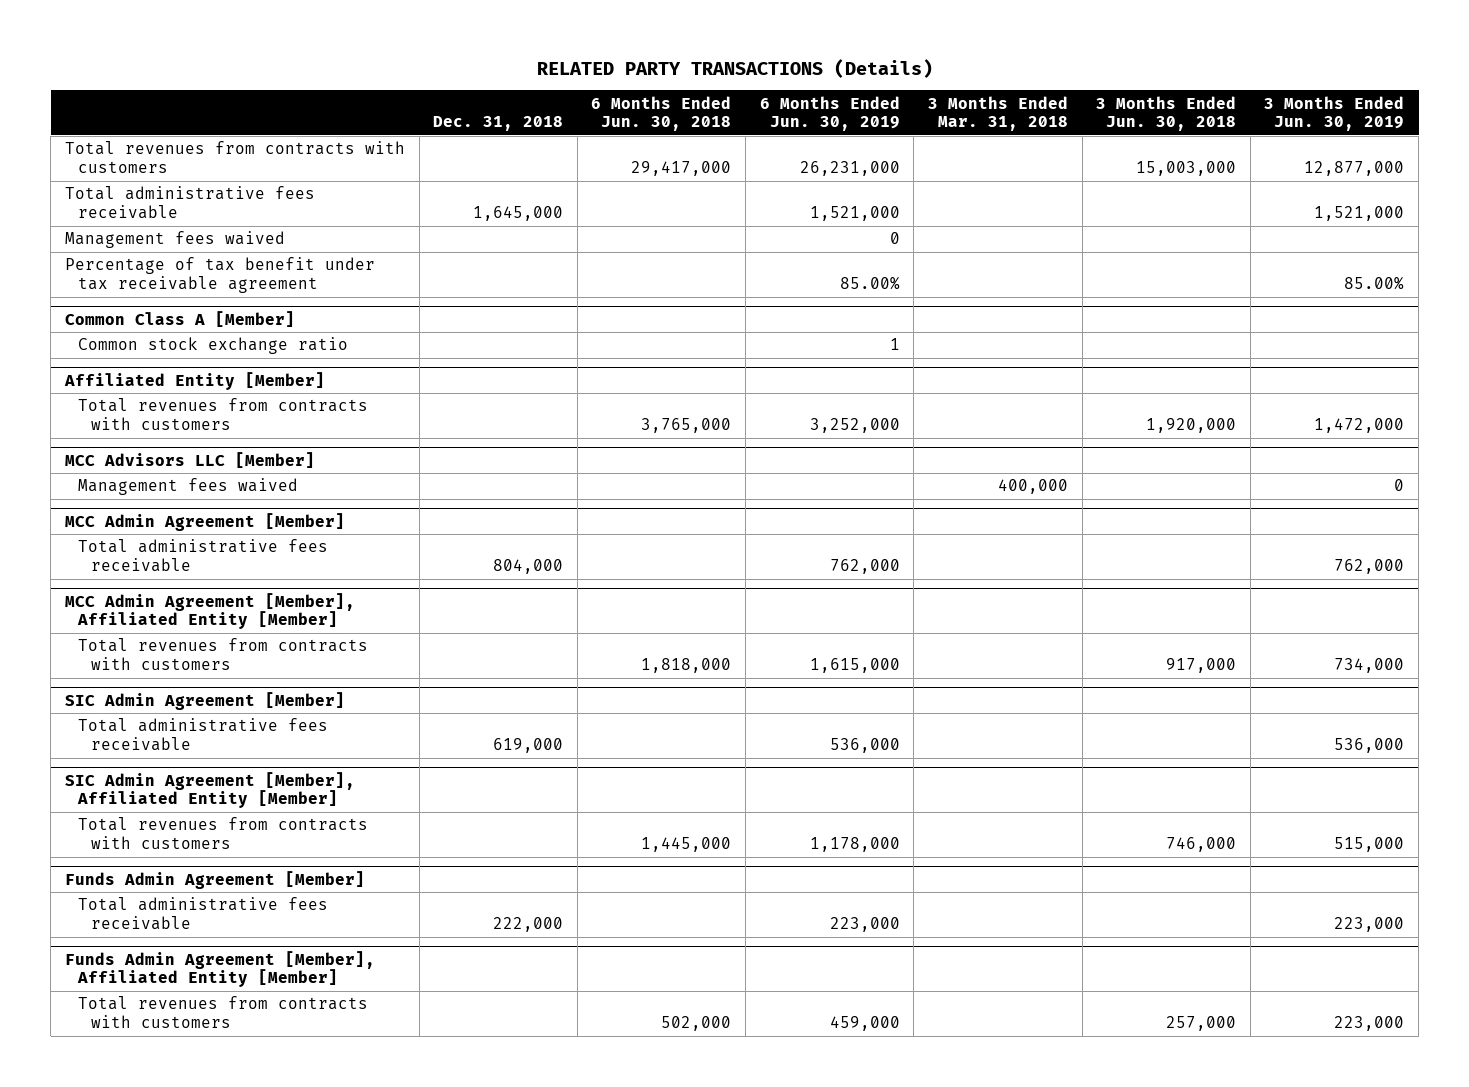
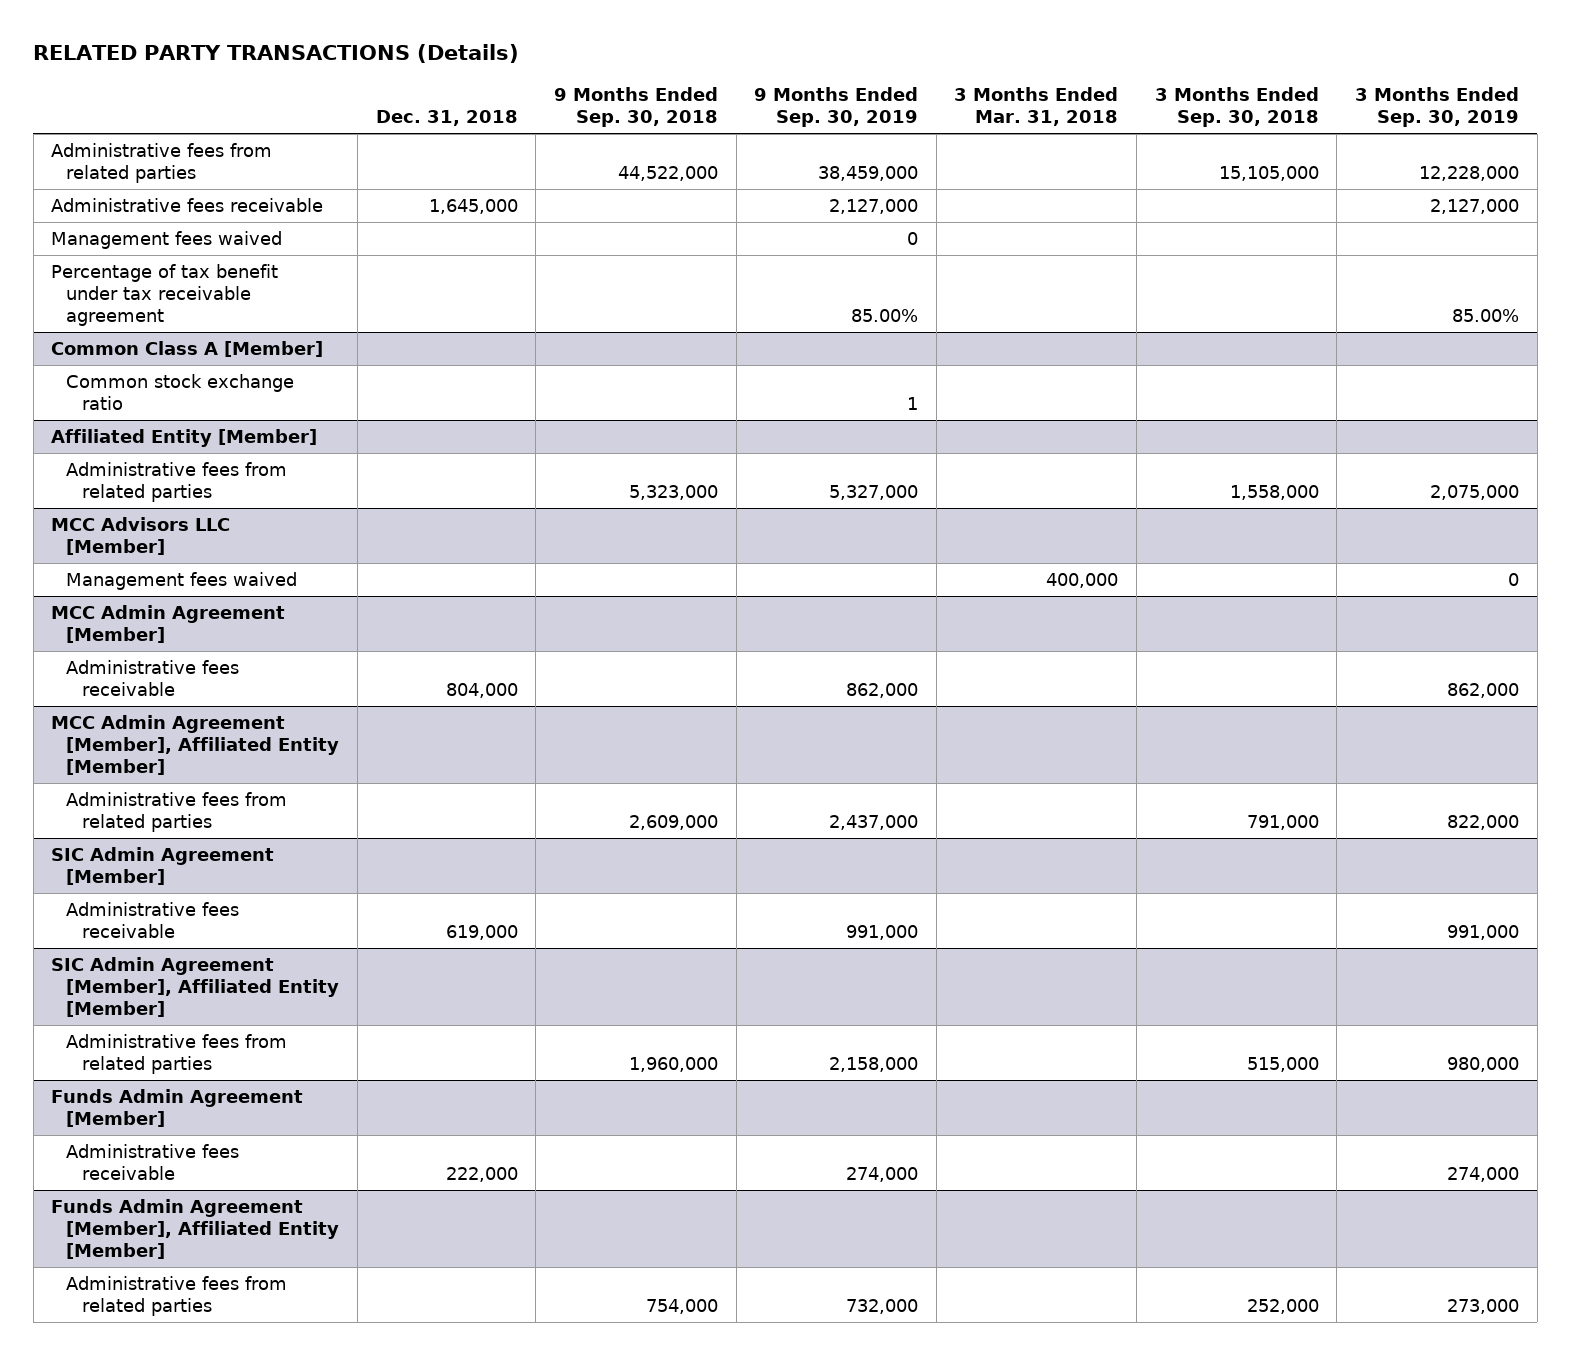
[591,95,732,132] 6 Months Ended Jun. 30, 2018 -> none
[759,95,900,132] 6 Months Ended Jun. 30, 2019 -> none
[1096,95,1237,132] 3 Months Ended Jun. 30, 2018 -> none
[1264,95,1405,132] 3 Months Ended Jun. 30, 2019 -> none
none -> [553,87,718,128] 9 Months Ended Sep. 30, 2018
none -> [754,87,919,128] 9 Months Ended Sep. 30, 2019
none -> [1154,87,1319,128] 3 Months Ended Sep. 30, 2018
none -> [1355,87,1520,128] 3 Months Ended Sep. 30, 2019
[64,141,405,174] Total revenues from contracts with customers -> [51,143,273,183] Administrative fees from related parties
[64,186,315,220] Total administrative fees receivable -> [51,198,324,213] Administrative fees receivable
[77,398,368,431] Total revenues from contracts with customers -> [66,462,288,502] Administrative fees from related parties
[77,539,328,573] Total administrative fees receivable -> [66,660,240,696] Administrative fees receivable
[77,638,368,671] Total revenues from contracts with customers -> [66,792,288,832] Administrative fees from related parties
[77,718,328,752] Total administrative fees receivable -> [66,902,240,938] Administrative fees receivable
[77,817,368,850] Total revenues from contracts with customers -> [66,1034,288,1074] Administrative fees from related parties
[77,897,328,931] Total administrative fees receivable -> [66,1144,240,1180] Administrative fees receivable
[77,996,368,1029] Total revenues from contracts with customers -> [66,1276,288,1316] Administrative fees from related parties

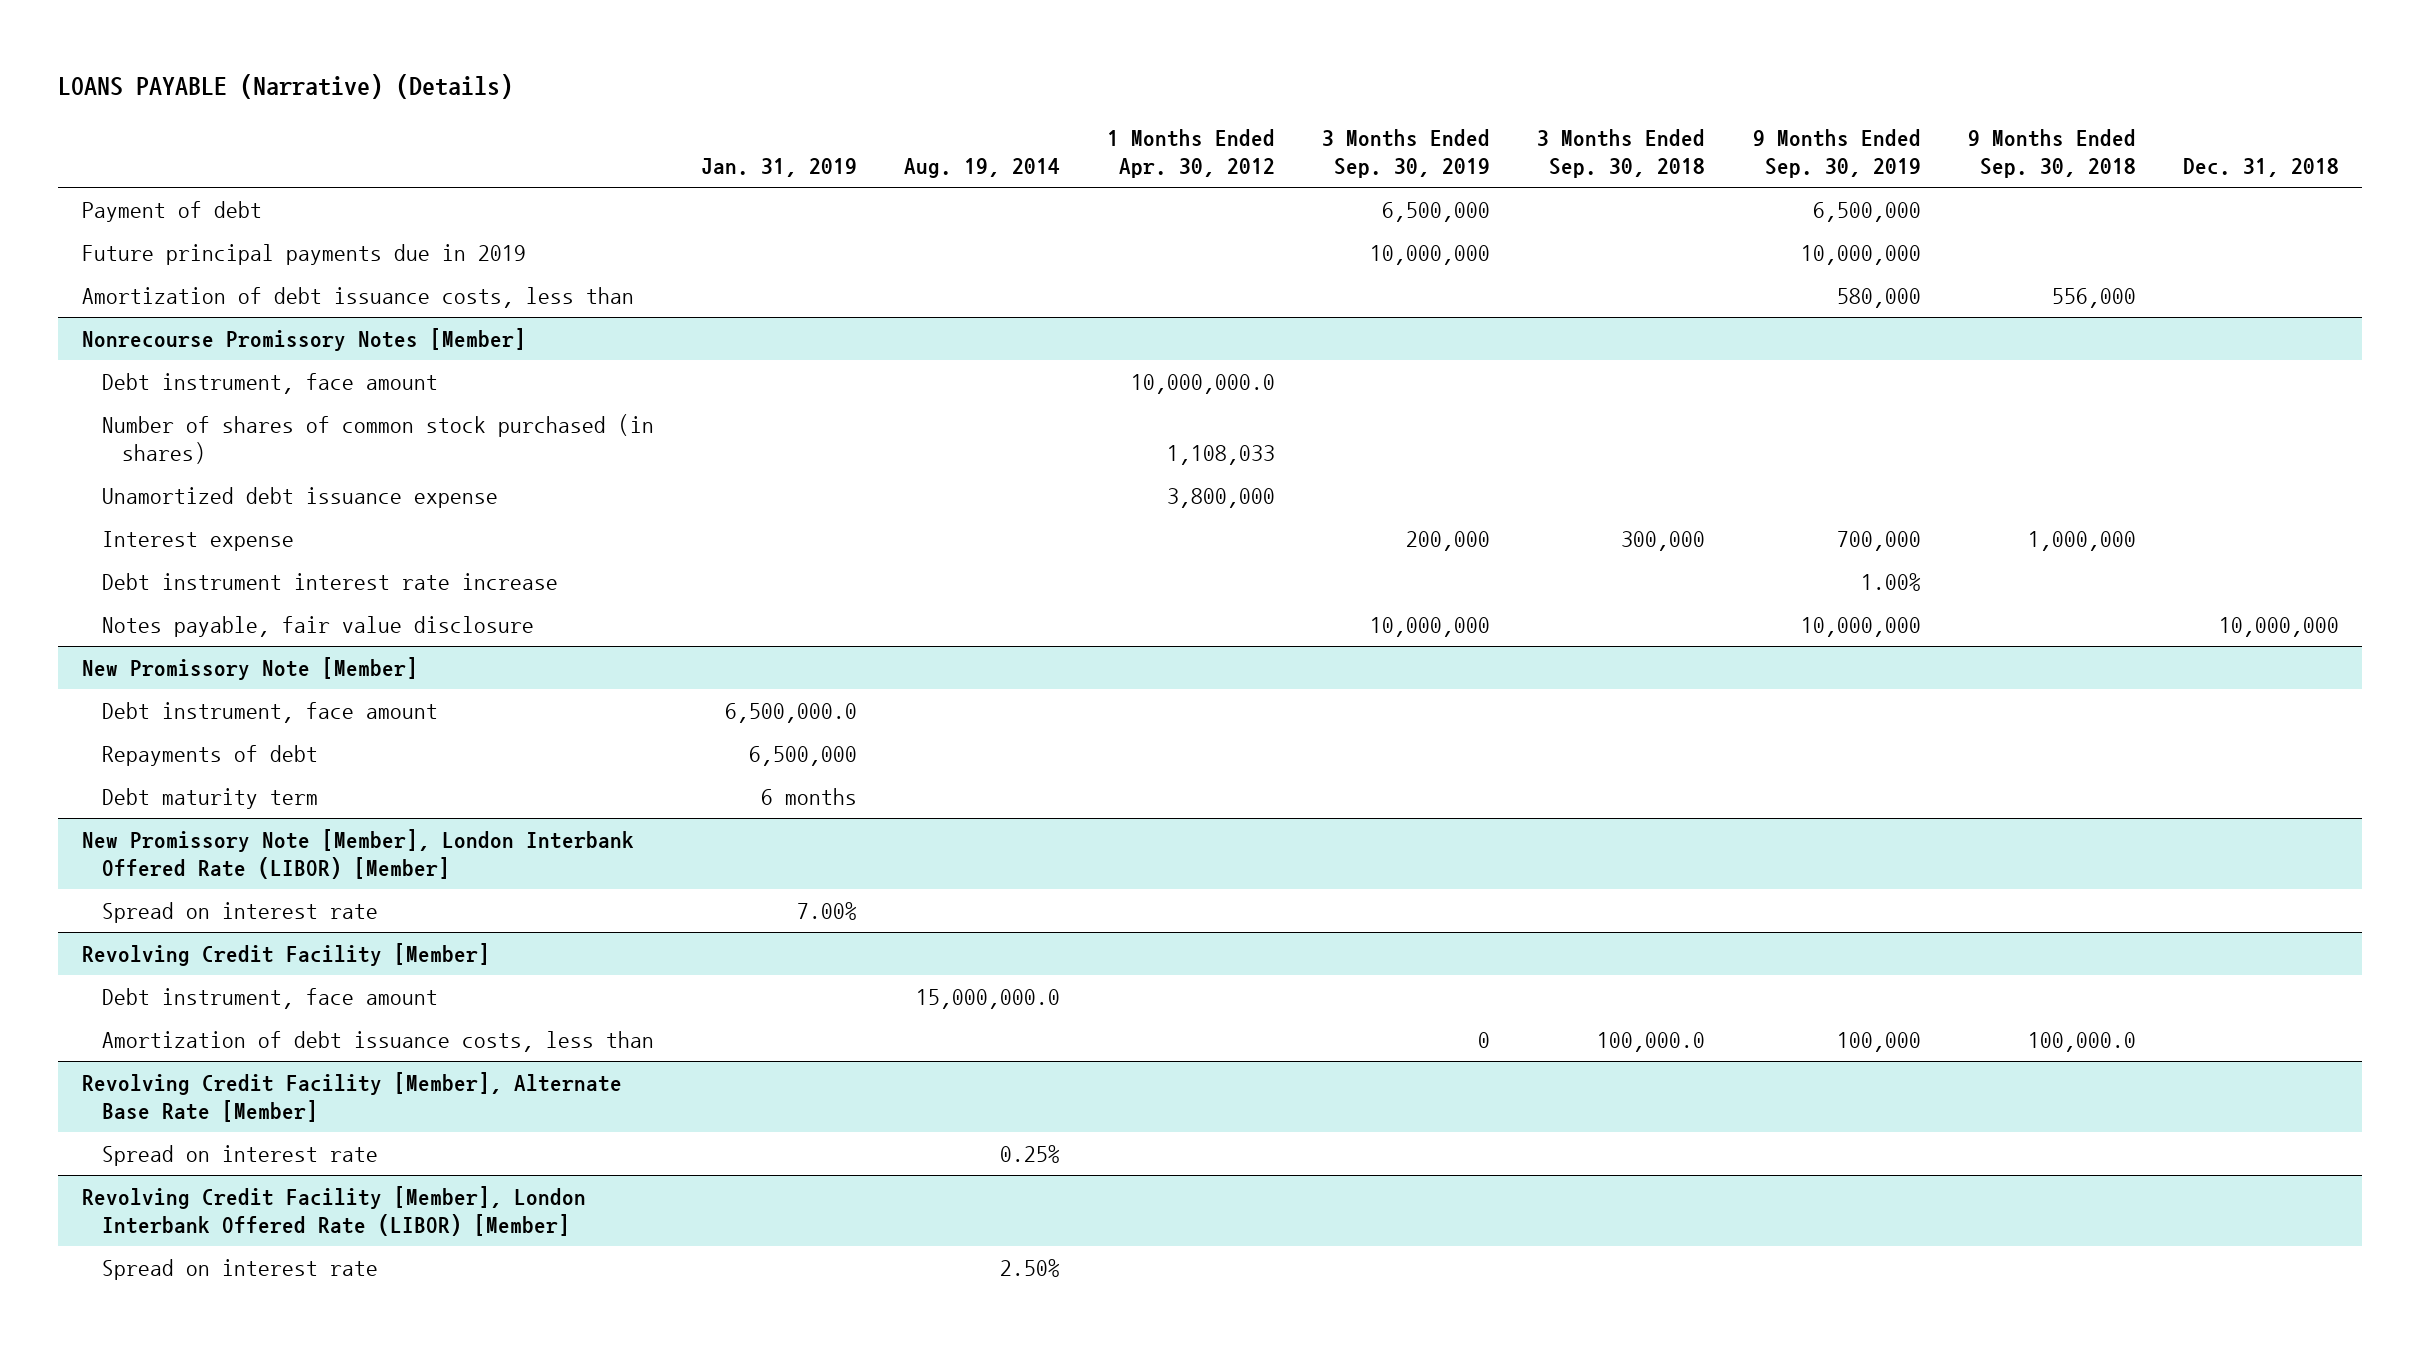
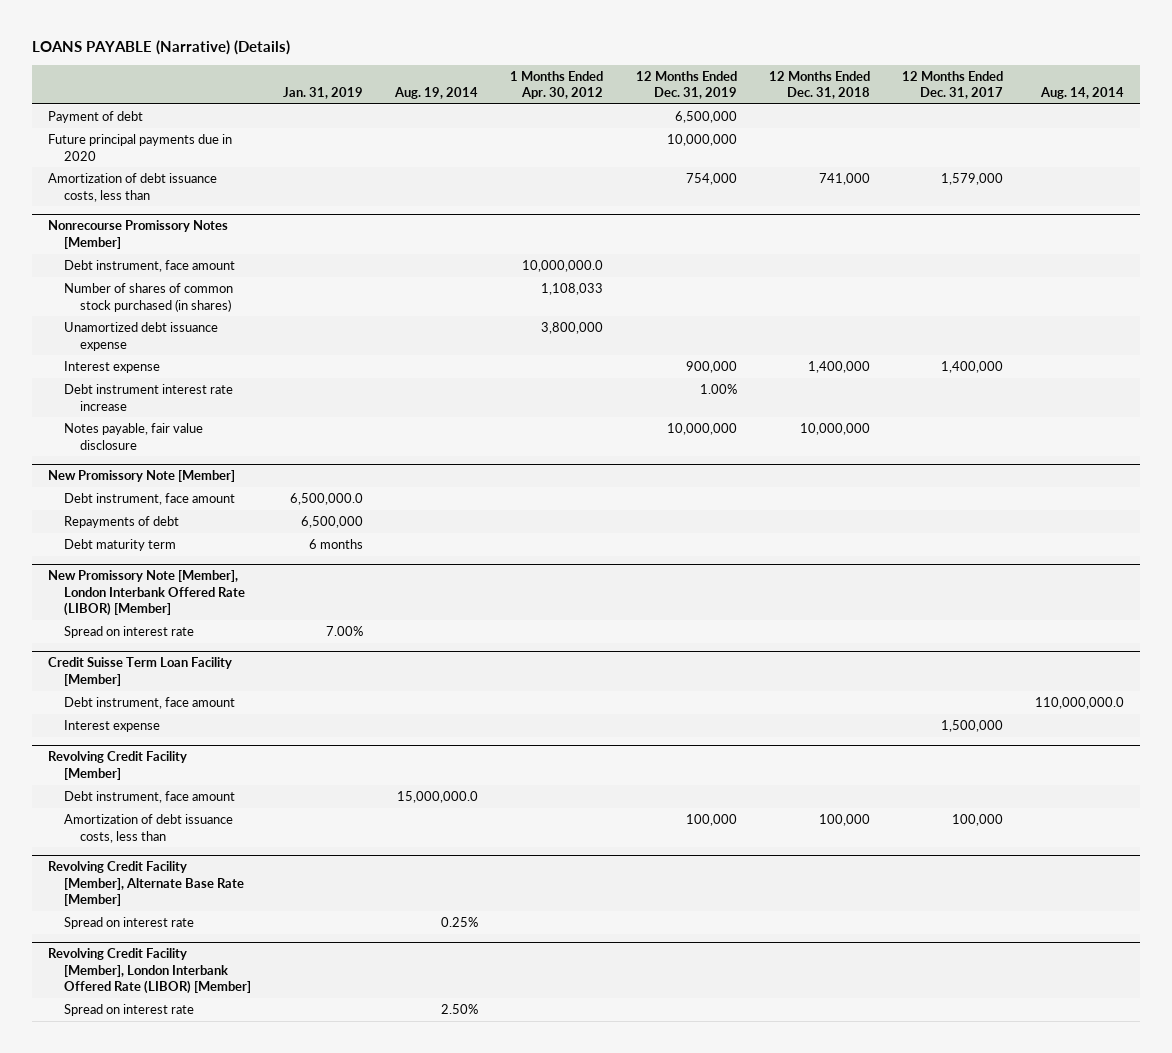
[1322,128,1491,178] 3 Months Ended Sep. 30, 2019 -> none
[1537,128,1706,178] 3 Months Ended Sep. 30, 2018 -> none
[1752,128,1921,178] 9 Months Ended Sep. 30, 2019 -> none
[1967,128,2136,178] 9 Months Ended Sep. 30, 2018 -> none
[2182,157,2339,177] Dec. 31, 2018 -> none
none -> [635,70,737,100] 12 Months Ended Dec. 31, 2019
none -> [768,70,870,100] 12 Months Ended Dec. 31, 2018
none -> [901,70,1003,100] 12 Months Ended Dec. 31, 2017
none -> [1040,87,1125,100] Aug. 14, 2014
[81,243,526,265] Future principal payments due in 2019 -> [47,134,232,161] Future principal payments due in 2020
none -> [47,657,232,686] Credit Suisse Term Loan Facility [Member]
none -> [63,697,235,710] Debt instrument, face amount
none -> [63,720,160,733] Interest expense

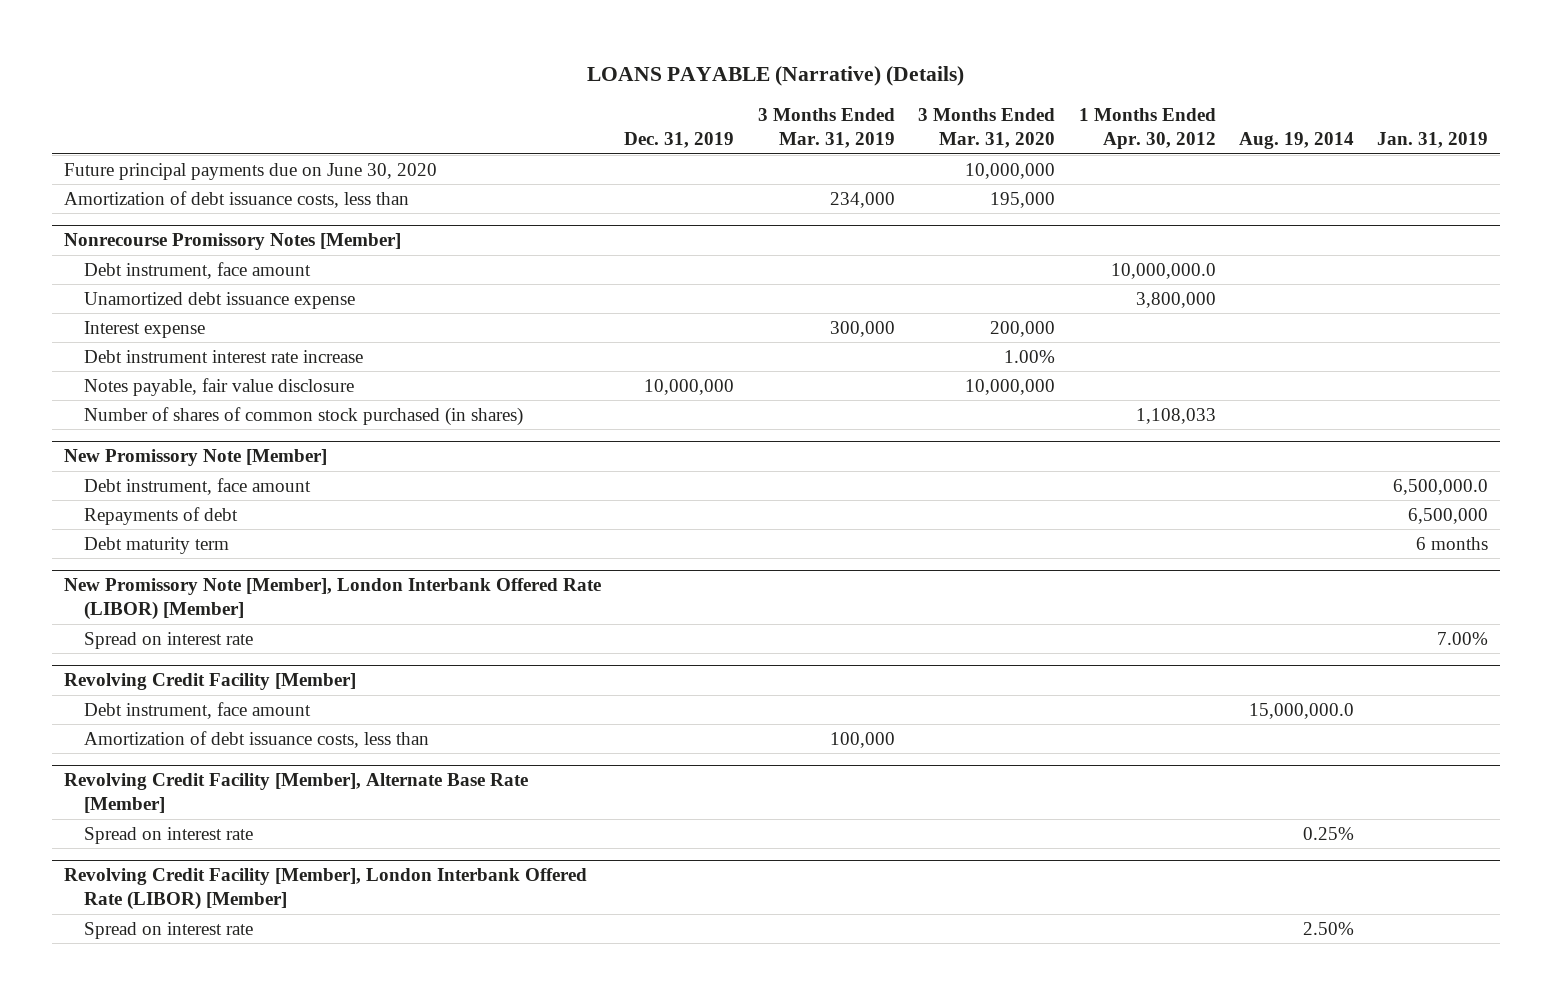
[635,70,737,100] 12 Months Ended Dec. 31, 2019 -> none
[768,70,870,100] 12 Months Ended Dec. 31, 2018 -> none
[901,70,1003,100] 12 Months Ended Dec. 31, 2017 -> none
[1040,87,1125,100] Aug. 14, 2014 -> none
none -> [624,131,735,148] Dec. 31, 2019
none -> [757,107,895,148] 3 Months Ended Mar. 31, 2019
none -> [918,107,1056,148] 3 Months Ended Mar. 31, 2020
[47,111,143,124] Payment of debt -> none
[47,134,232,161] Future principal payments due in 2020 -> [63,162,437,180] Future principal payments due on June 30, 2020
[63,283,233,312] Number of shares of common stock purchased (in shares) -> [83,406,523,426] Number of shares of common stock purchased (in shares)
[47,657,232,686] Credit Suisse Term Loan Facility [Member] -> none
[63,697,235,710] Debt instrument, face amount -> none
[63,720,160,733] Interest expense -> none

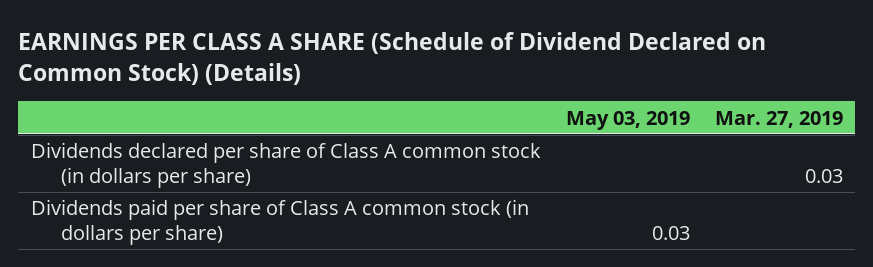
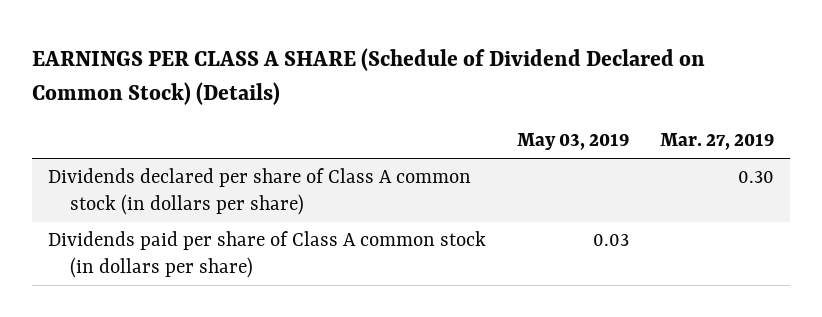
[804,169,843,184] 0.03 -> [738,171,775,184] 0.30

